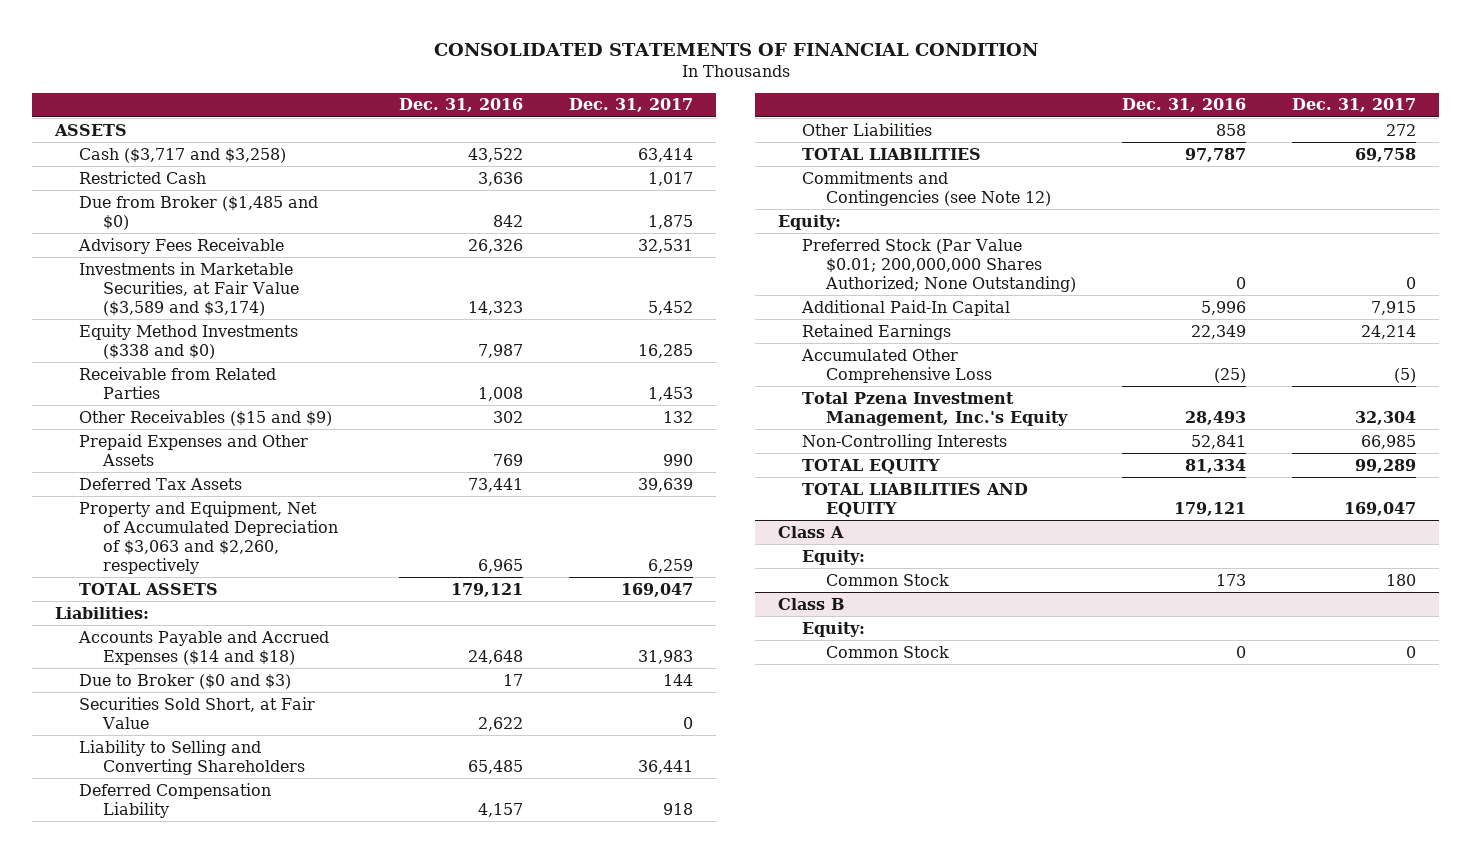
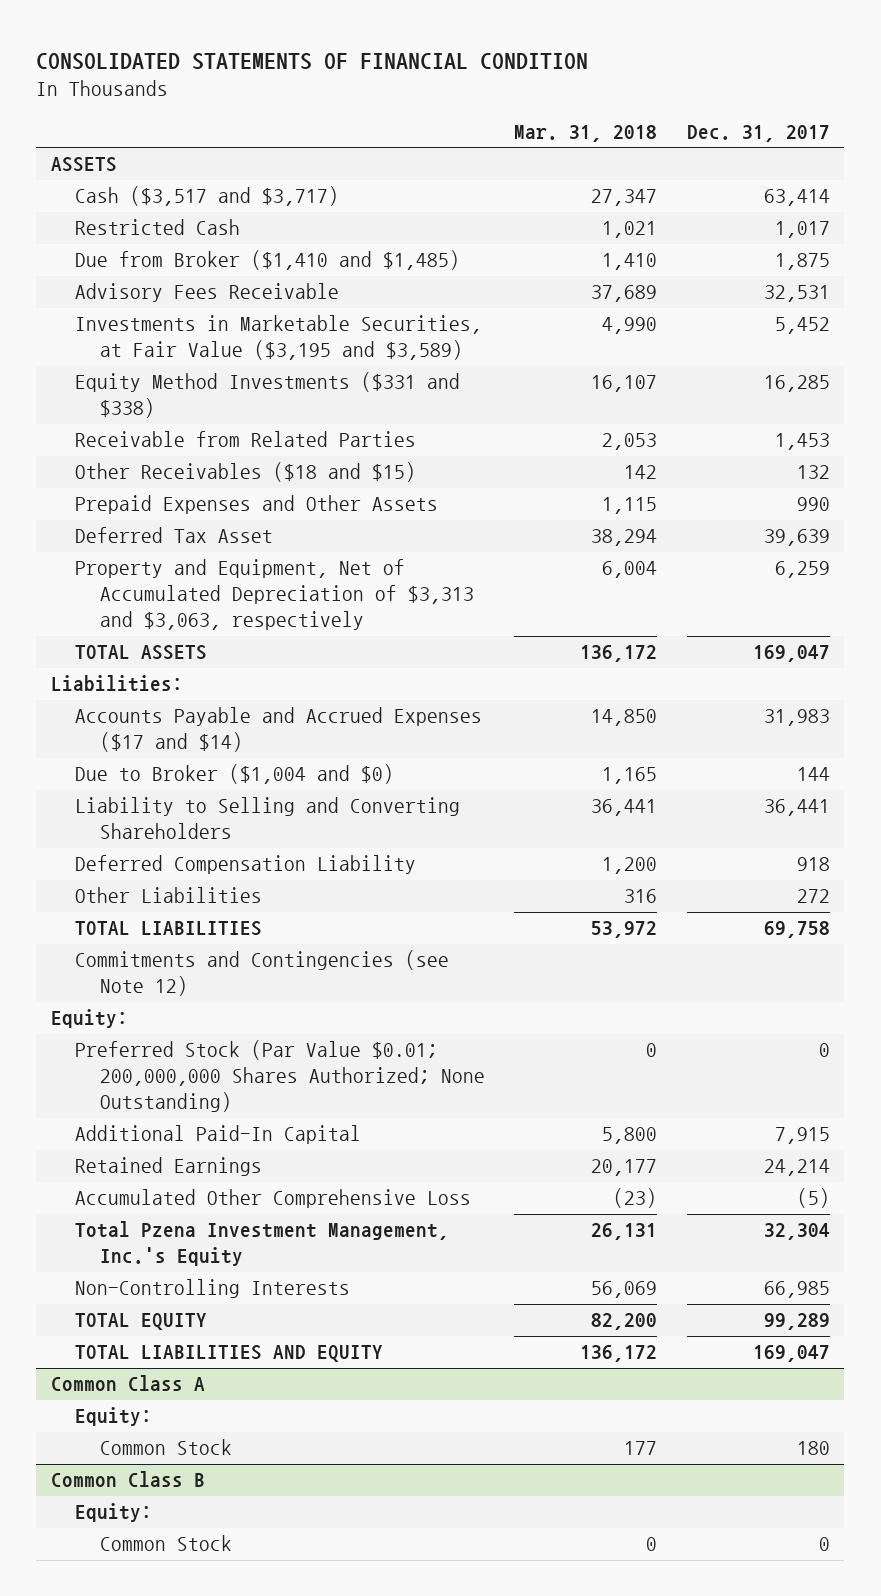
[399,98,524,113] Dec. 31, 2016 -> none
none -> [514,125,658,143] Mar. 31, 2018
[79,147,287,163] Cash ($3,717 and $3,258) -> [75,186,340,207] Cash ($3,517 and $3,717)
[79,195,319,230] Due from Broker ($1,485 and $0) -> [75,250,461,271] Due from Broker ($1,410 and $1,485)
[79,261,300,316] Investments in Marketable Securities, at Fair Value ($3,589 and $3,174) -> [75,315,483,361] Investments in Marketable Securities, at Fair Value ($3,195 and $3,589)
[79,323,299,359] Equity Method Investments ($338 and $0) -> [75,372,461,419] Equity Method Investments ($331 and $338)
[79,409,333,426] Other Receivables ($15 and $9) -> [75,462,417,483] Other Receivables ($18 and $15)
[79,477,243,490] Deferred Tax Assets -> [75,527,274,544] Deferred Tax Asset
[79,500,339,575] Property and Equipment, Net of Accumulated Depreciation of $3,063 and $2,260, respectively -> [75,559,474,631] Property and Equipment, Net of Accumulated Depreciation of $3,313 and $3,063, respectively
[79,696,316,729] Securities Sold Short, at Fair Value -> none
[78,630,330,665] Accounts Payable and Accrued Expenses ($14 and $18) -> [75,707,483,753] Accounts Payable and Accrued Expenses ($17 and $14)
[79,673,292,689] Due to Broker ($0 and $3) -> [75,764,395,785] Due to Broker ($1,004 and $0)
[778,525,845,538] Class A -> [51,1375,206,1392] Common Class A
[778,597,846,610] Class B -> [51,1471,206,1488] Common Class B

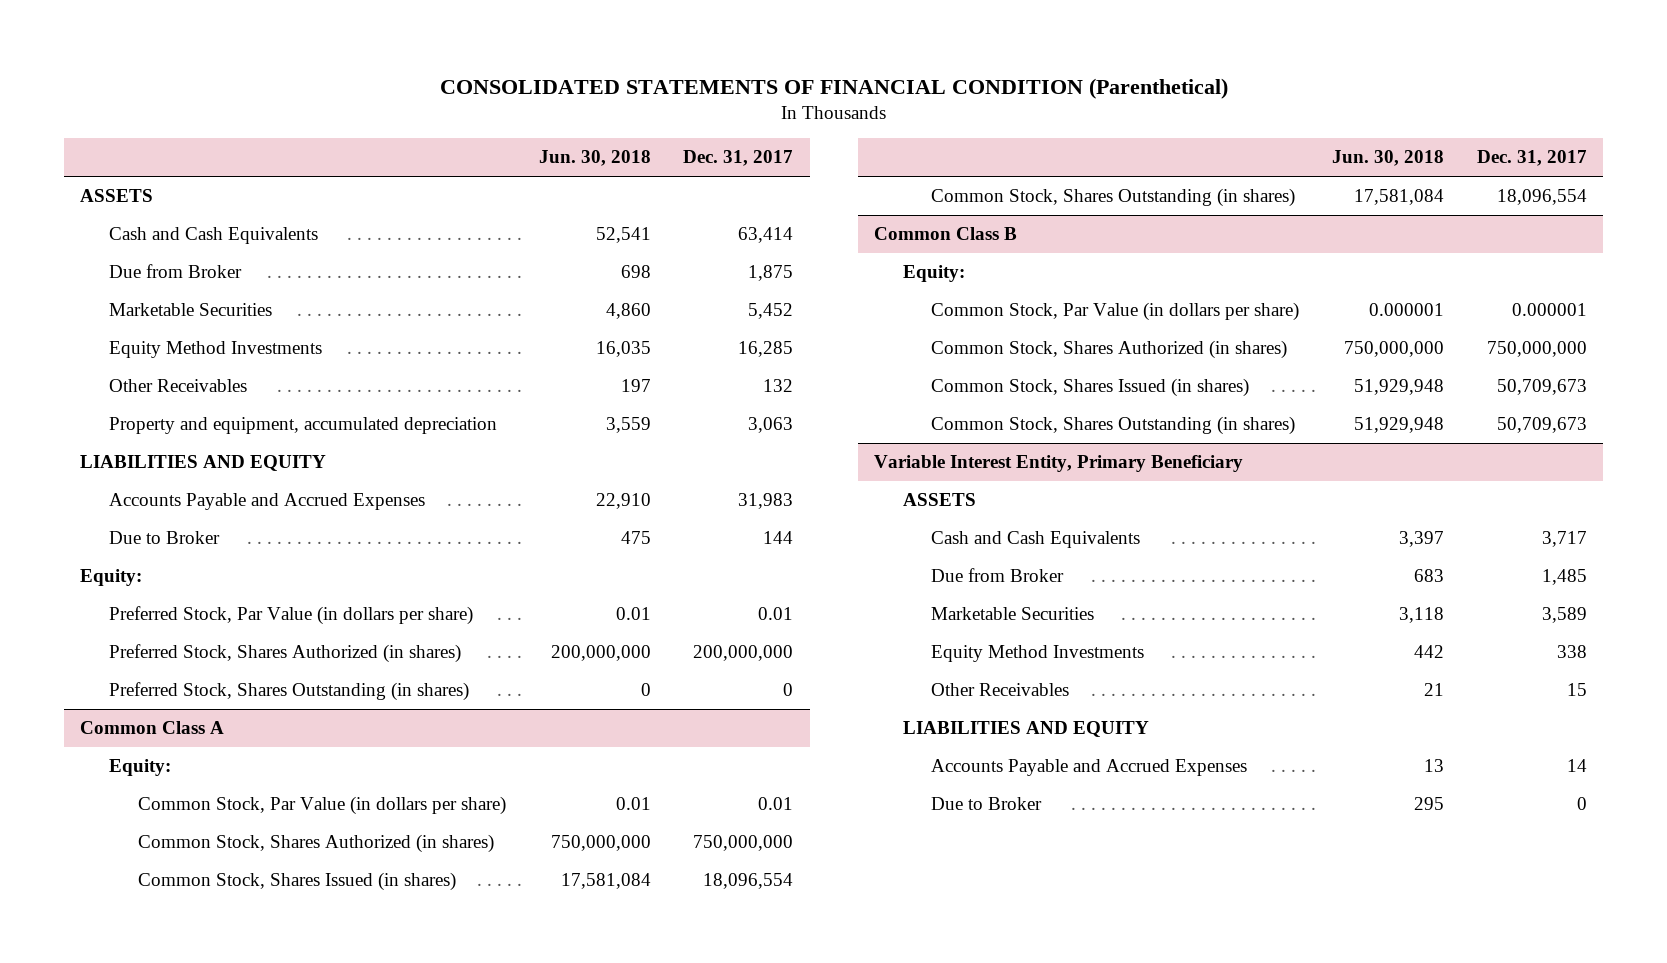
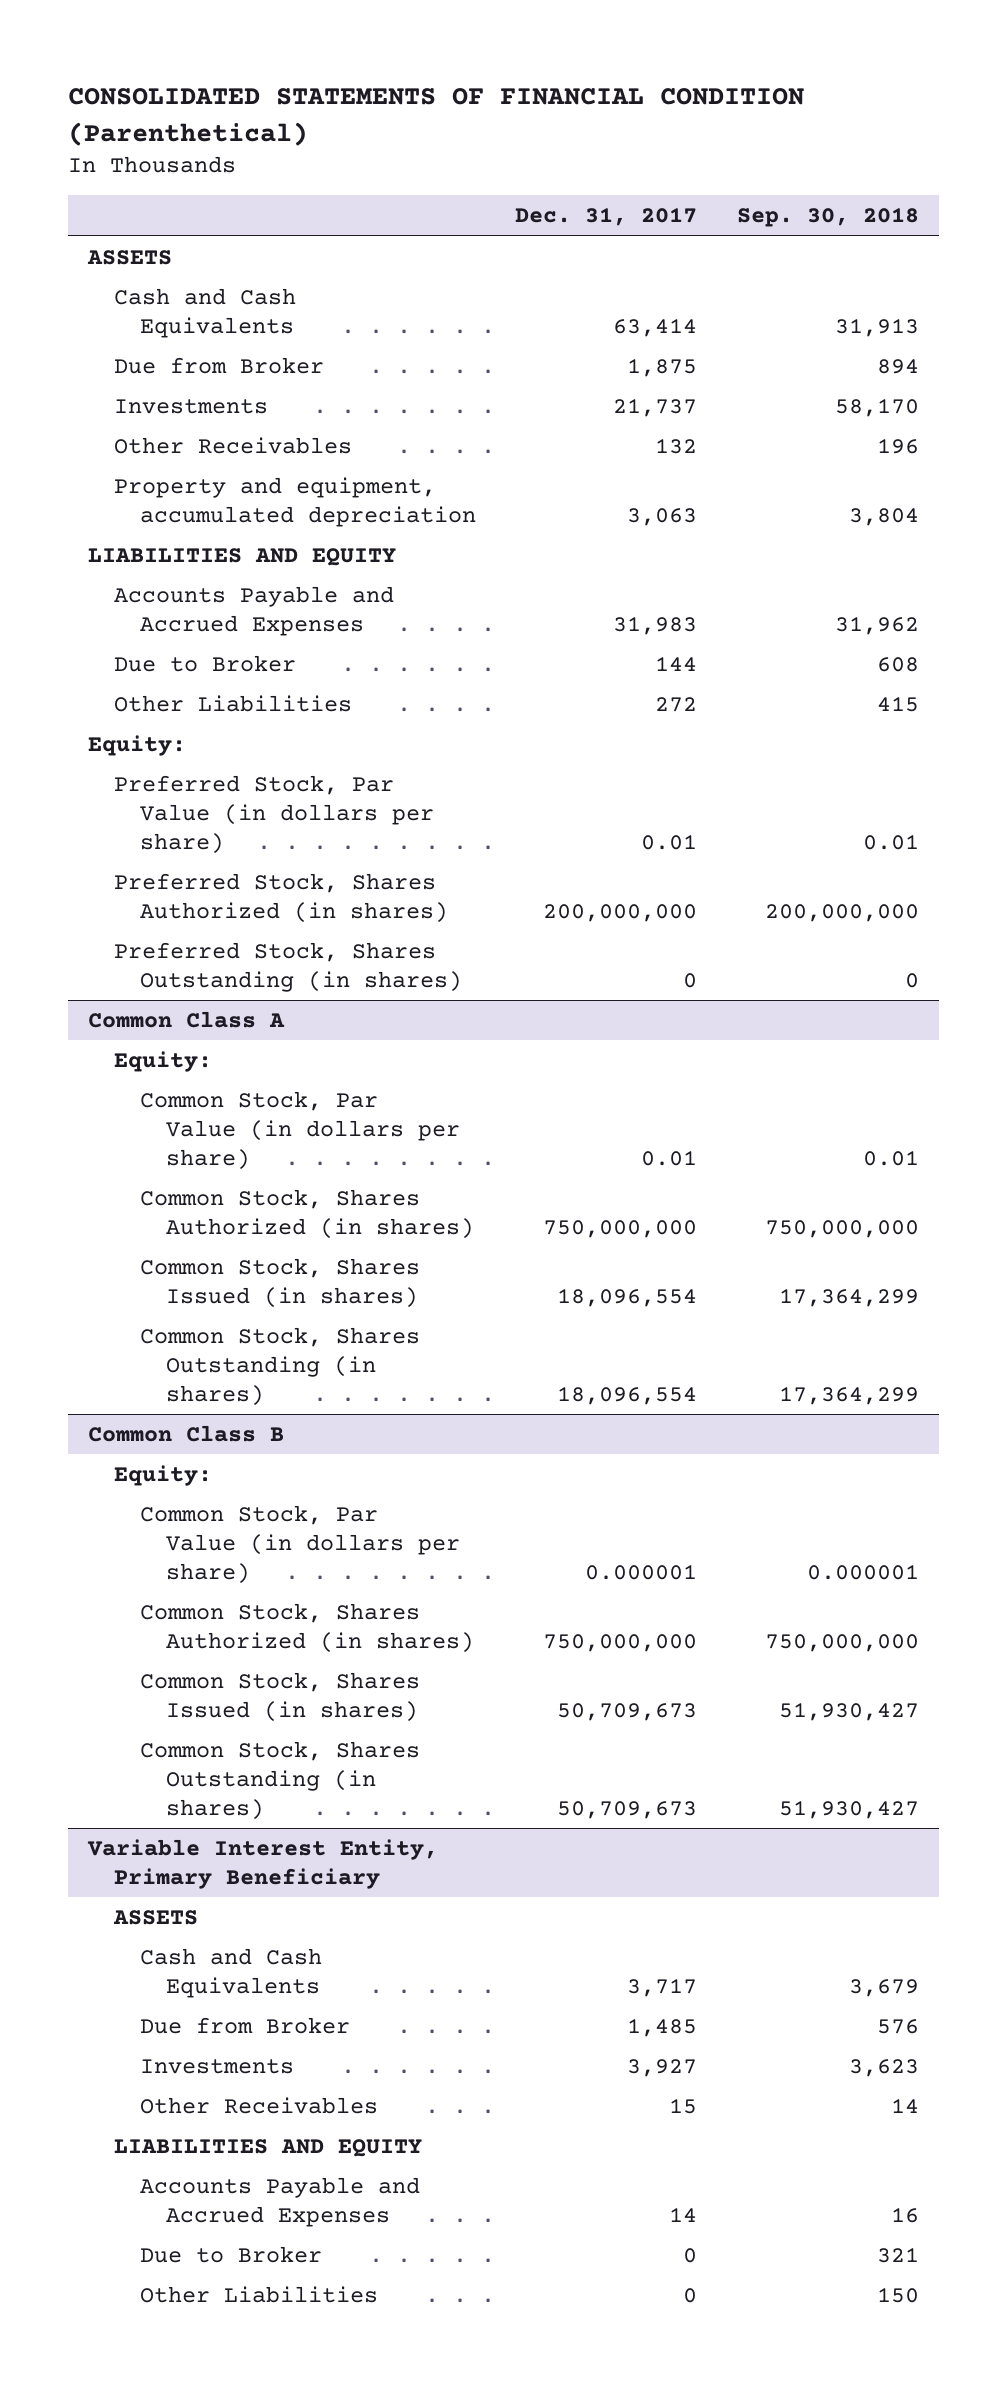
[538,150,651,167] Jun. 30, 2018 -> none
none -> [736,207,919,228] Sep. 30, 2018
[109,303,273,317] Marketable Securities -> none
[109,341,323,359] Equity Method Investments -> none
none -> [113,398,268,414] Investments
none -> [113,694,352,712] Other Liabilities
[931,607,1095,621] Marketable Securities -> none
[931,645,1145,663] Equity Method Investments -> none
none -> [139,2058,294,2074] Investments
none -> [139,2285,378,2303] Other Liabilities

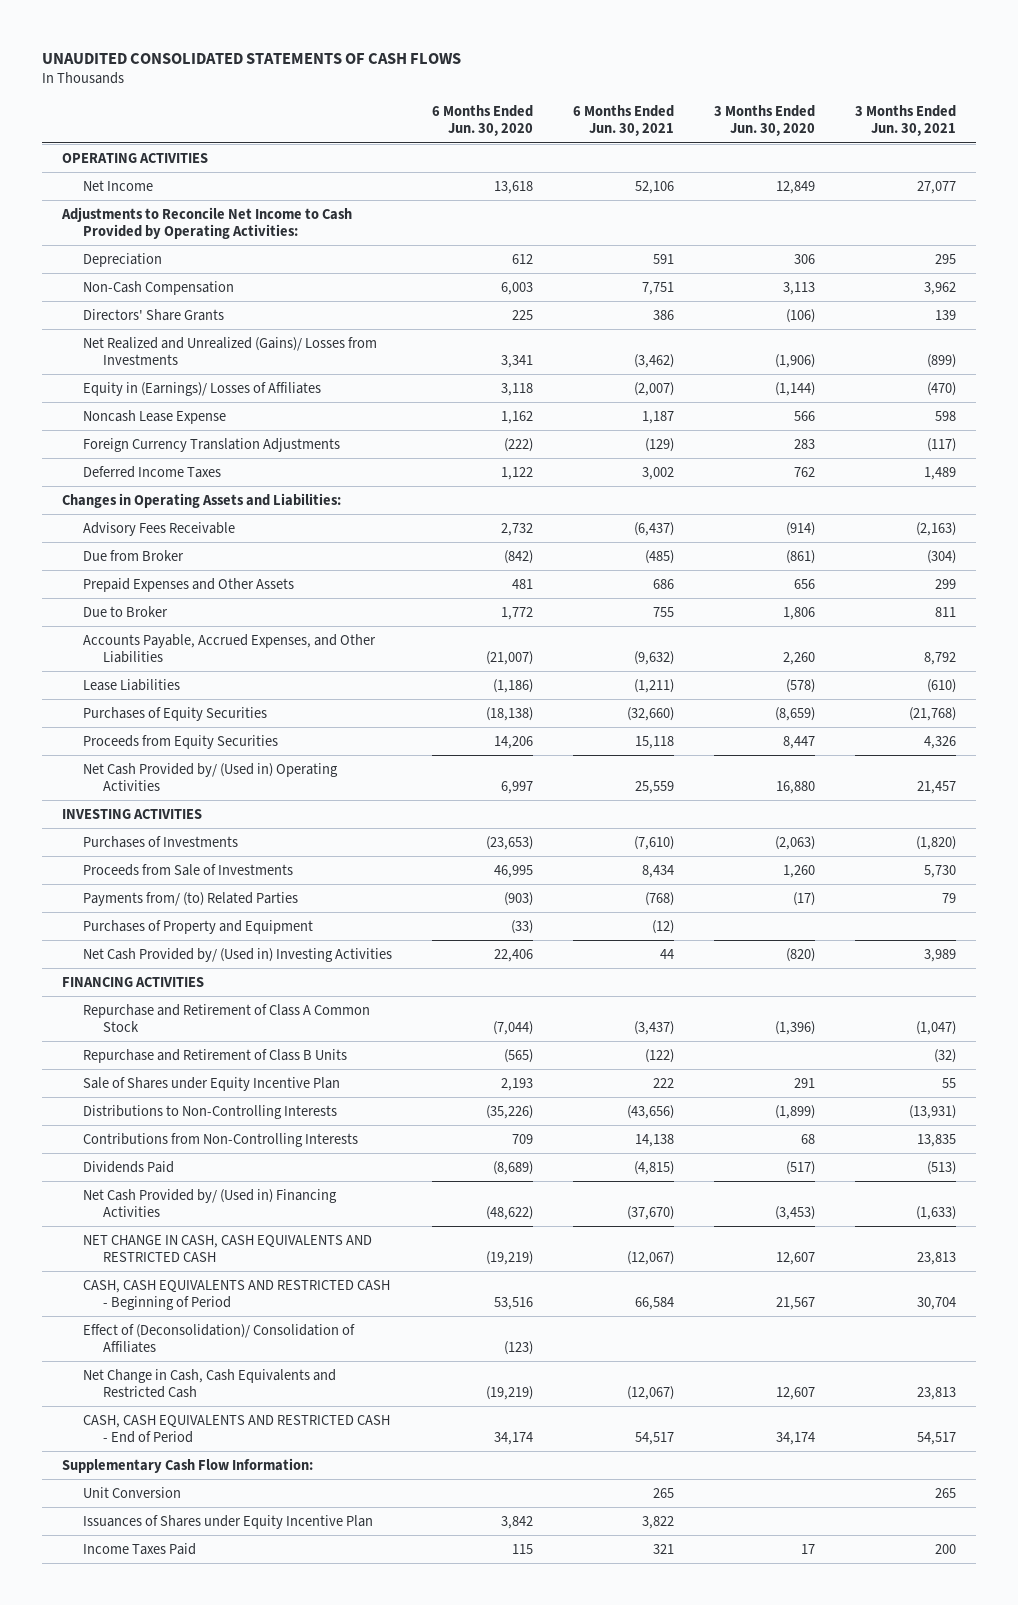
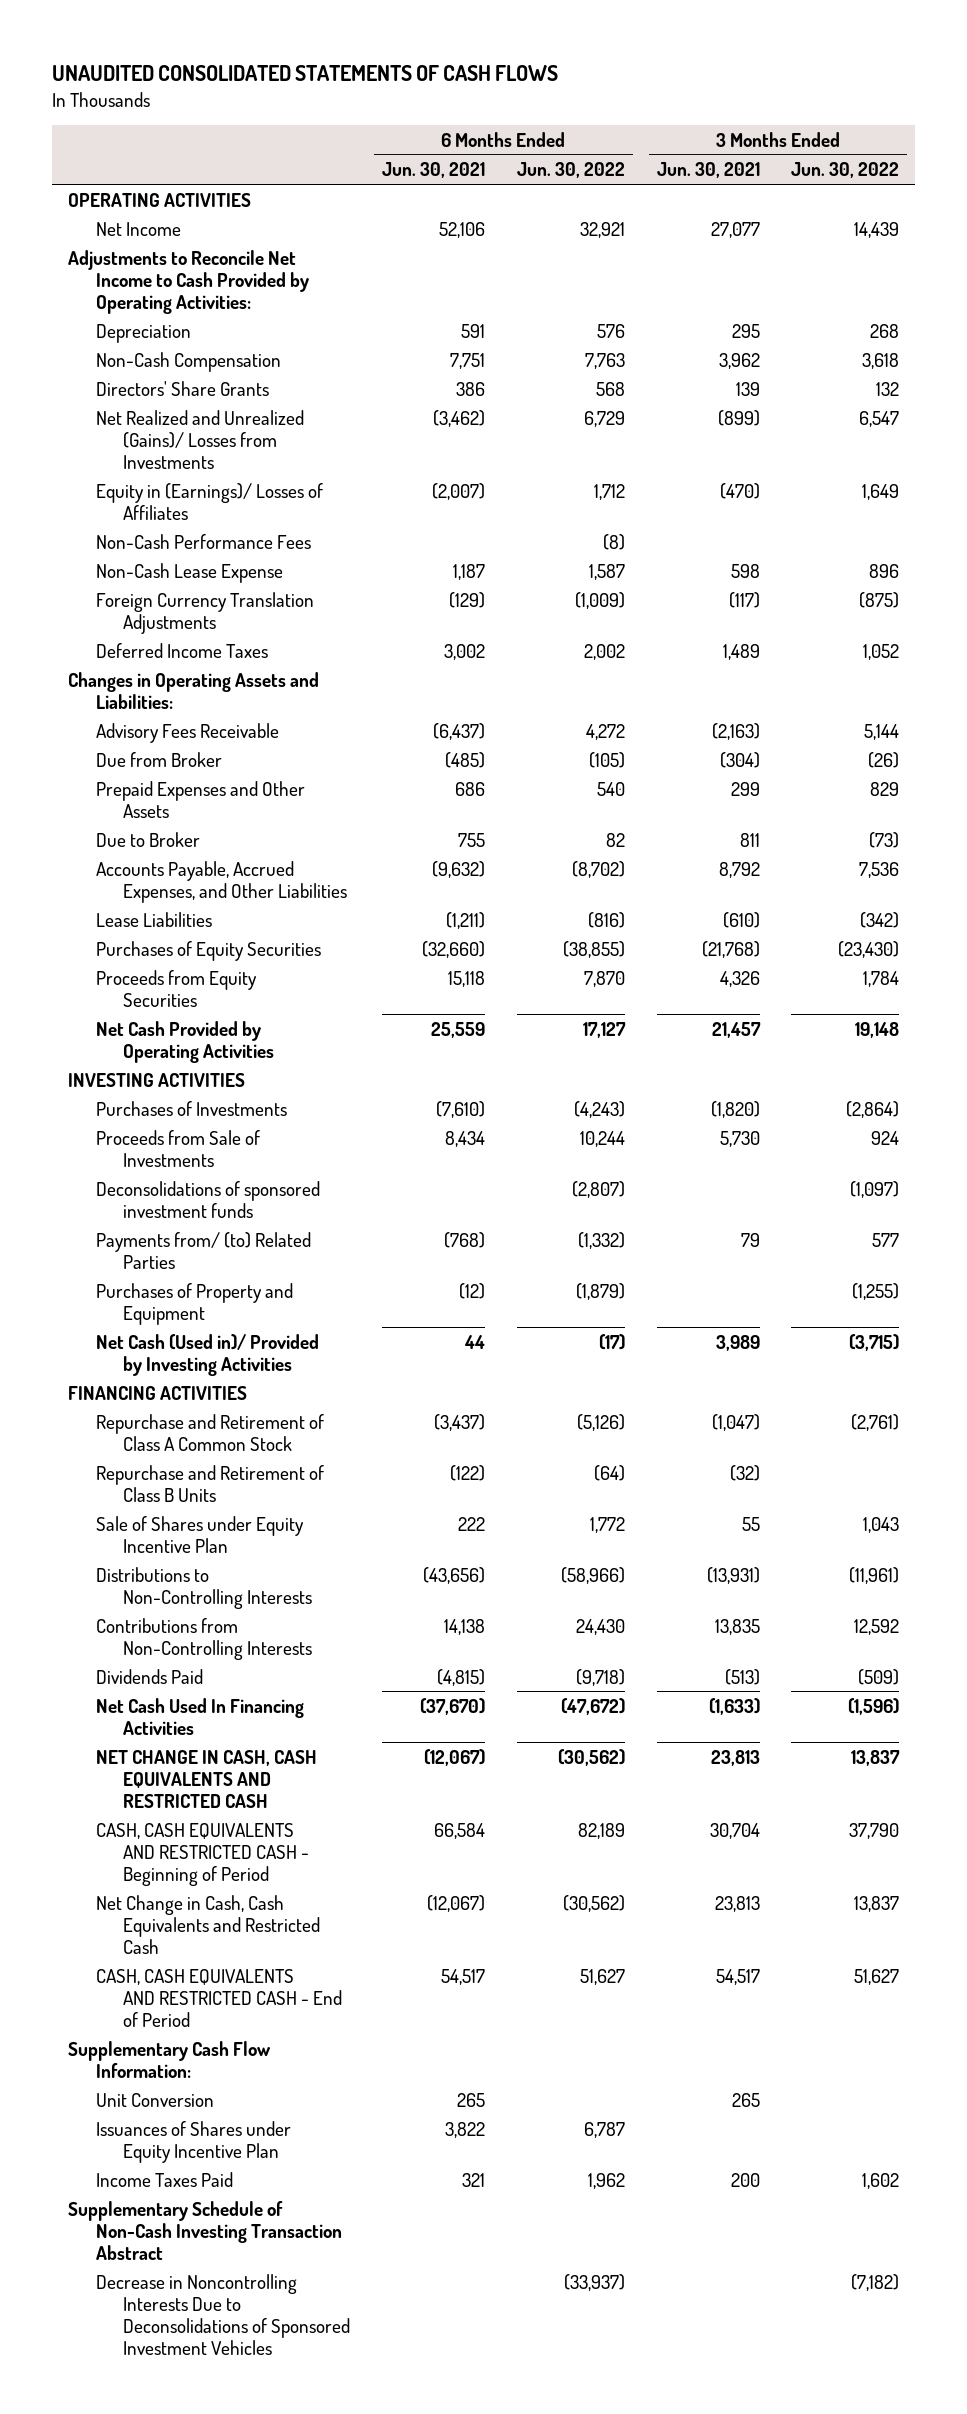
[431,105,533,137] 6 Months Ended Jun. 30, 2020 -> none
[713,105,815,137] 3 Months Ended Jun. 30, 2020 -> none
none -> [516,162,625,179] Jun. 30, 2022
none -> [791,162,900,179] Jun. 30, 2022
none -> [95,533,311,549] Non-Cash Performance Fees
[82,409,226,424] Noncash Lease Expense -> [95,562,283,583] Non-Cash Lease Expense
[82,762,338,791] Net Cash Provided by/ (Used in) Operating Activities -> [95,1020,275,1063] Net Cash Provided by Operating Activities
none -> [95,1180,320,1218] Deconsolidations of sponsored investment funds
[82,947,392,962] Net Cash Provided by/ (Used in) Investing Activities -> [95,1333,319,1376] Net Cash (Used in)/ Provided by Investing Activities
[82,1188,337,1217] Net Cash Provided by/ (Used in) Financing Activities -> [95,1697,304,1735] Net Cash Used In Financing Activities
[82,1323,355,1353] Effect of (Deconsolidation)/ Consolidation of Affiliates -> none
none -> [68,2200,342,2260] Supplementary Schedule of Non-Cash Investing Transaction Abstract
none -> [95,2273,351,2355] Decrease in Noncontrolling Interests Due to Deconsolidations of Sponsored Investment Vehicles

